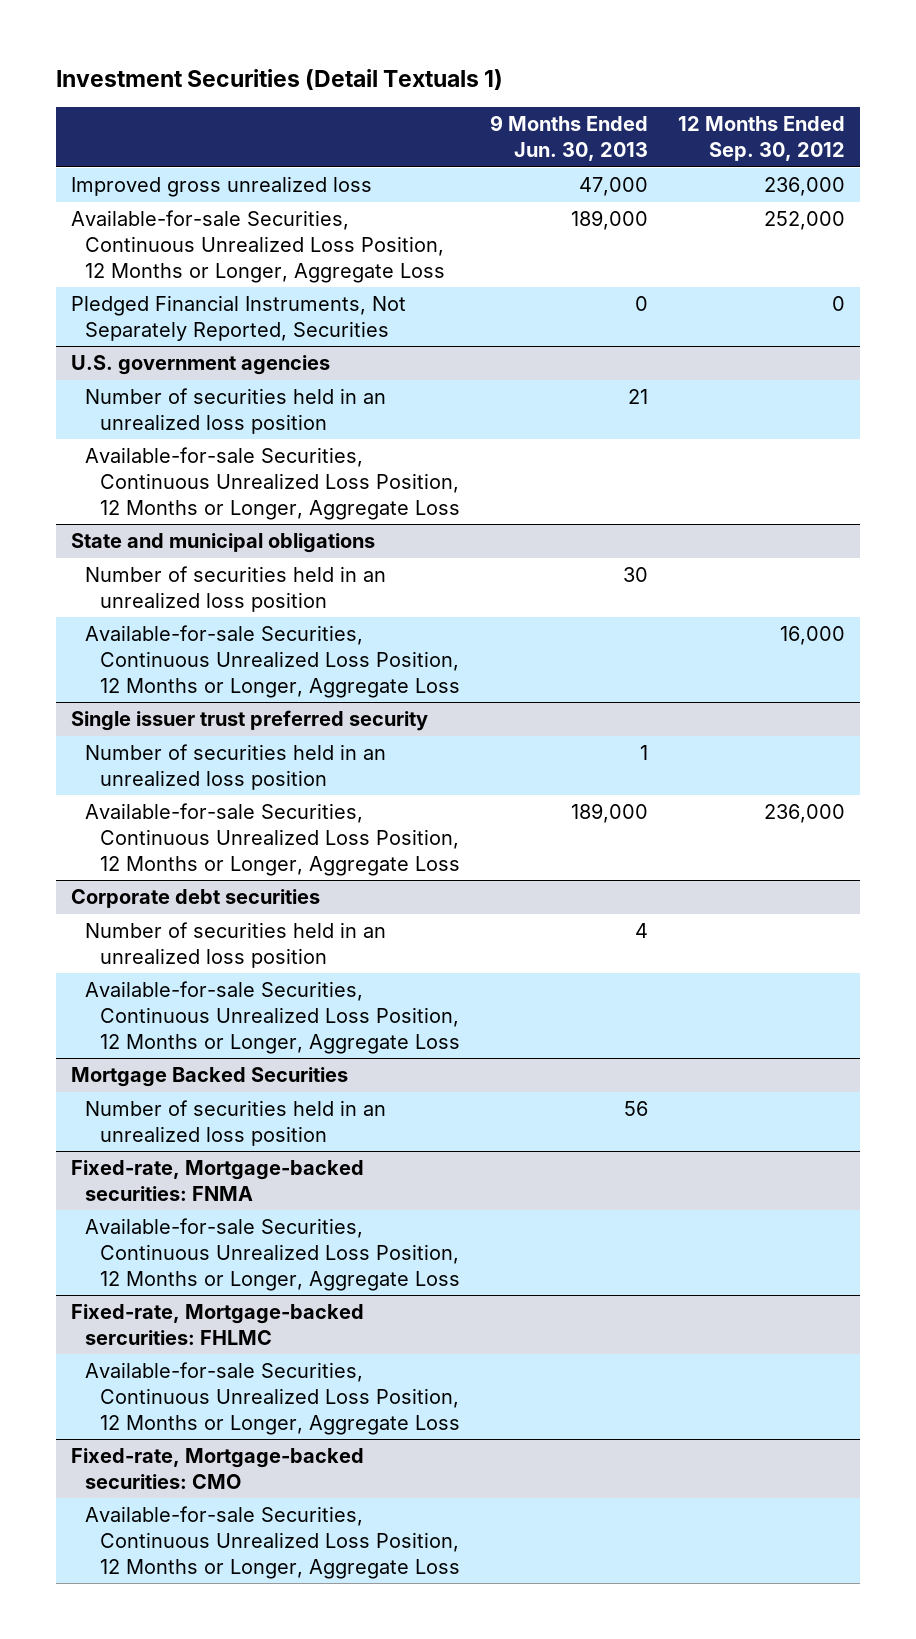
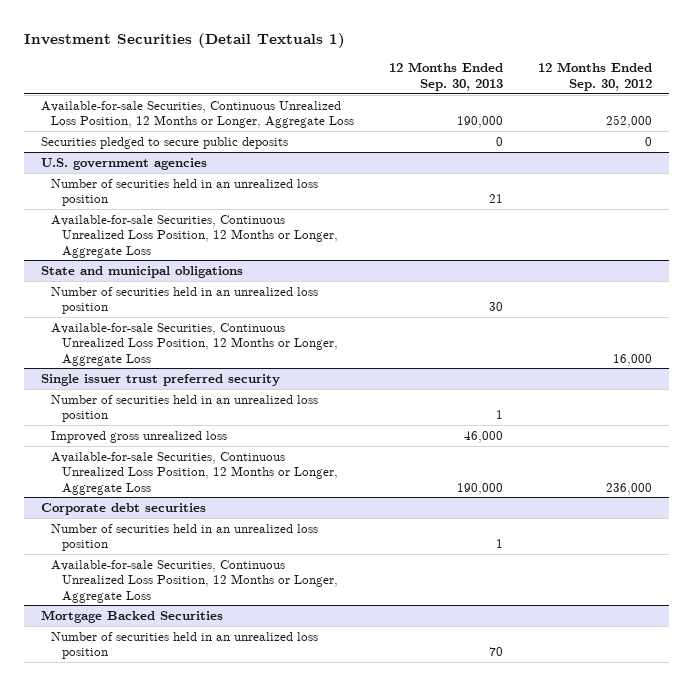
[489,115,648,162] 9 Months Ended Jun. 30, 2013 -> none
none -> [389,62,504,91] 12 Months Ended Sep. 30, 2013
[71,176,373,198] Improved gross unrealized loss -> none
[71,295,407,341] Pledged Financial Instruments, Not Separately Reported, Securities -> [41,136,289,149] Securities pledged to secure public deposits
none -> [51,430,228,443] Improved gross unrealized loss
[71,1160,365,1201] Fixed-rate, Mortgage-backed securities: FNMA -> none
[85,1218,460,1291] Available-for-sale Securities, Continuous Unrealized Loss Position, 12 Months or Longer, Aggregate Loss -> none
[71,1304,365,1345] Fixed-rate, Mortgage-backed sercurities: FHLMC -> none
[85,1362,460,1435] Available-for-sale Securities, Continuous Unrealized Loss Position, 12 Months or Longer, Aggregate Loss -> none
[71,1448,365,1489] Fixed-rate, Mortgage-backed securities: CMO -> none
[85,1506,460,1579] Available-for-sale Securities, Continuous Unrealized Loss Position, 12 Months or Longer, Aggregate Loss -> none

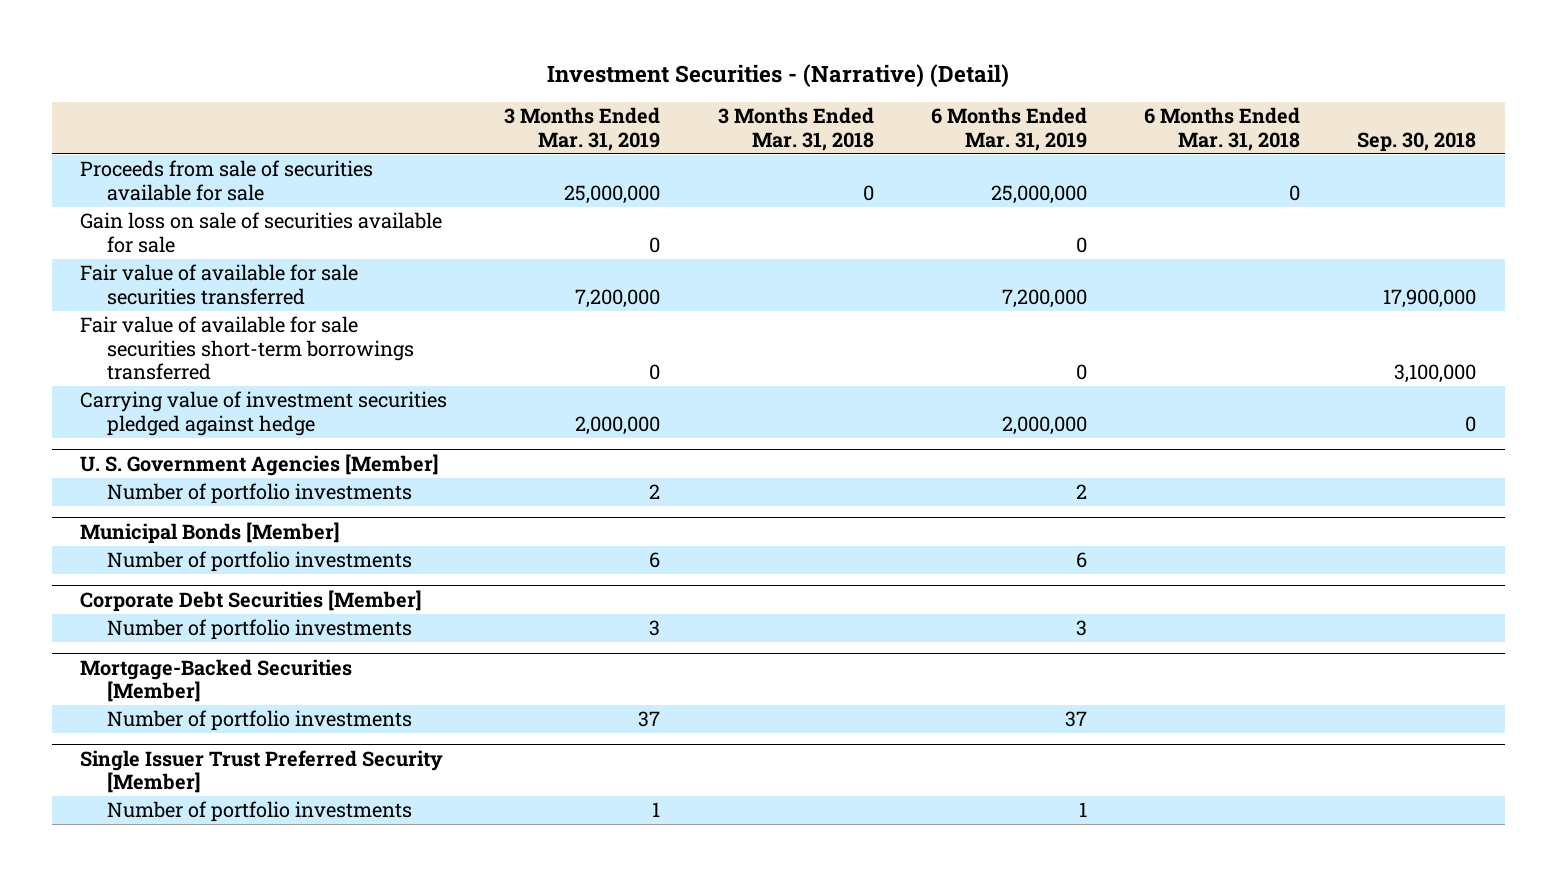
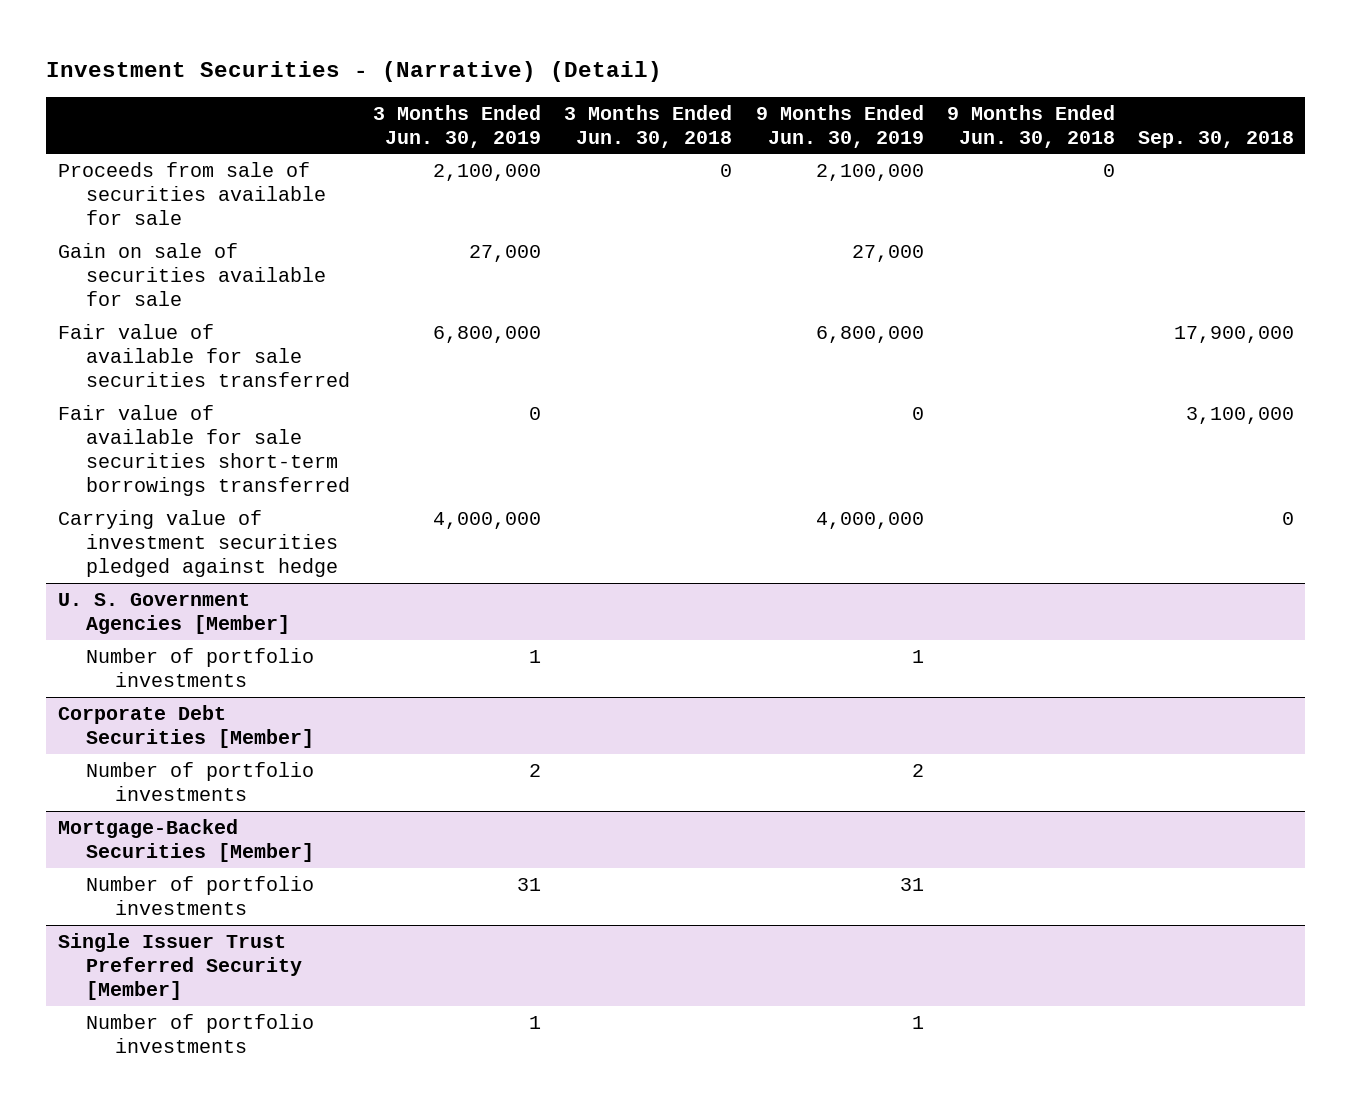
[504,107,661,151] 3 Months Ended Mar. 31, 2019 -> none
[717,107,874,151] 3 Months Ended Mar. 31, 2018 -> none
[930,107,1087,151] 6 Months Ended Mar. 31, 2019 -> none
[1143,107,1300,151] 6 Months Ended Mar. 31, 2018 -> none
none -> [373,104,542,148] 3 Months Ended Jun. 30, 2019
none -> [564,104,733,148] 3 Months Ended Jun. 30, 2018
none -> [755,104,924,148] 9 Months Ended Jun. 30, 2019
none -> [946,104,1115,148] 9 Months Ended Jun. 30, 2018
[80,212,443,253] Gain loss on sale of securities available for sale -> [57,242,327,306] Gain on sale of securities available for sale
[80,521,341,544] Municipal Bonds [Member] -> none
[106,551,412,573] Number of portfolio investments -> none

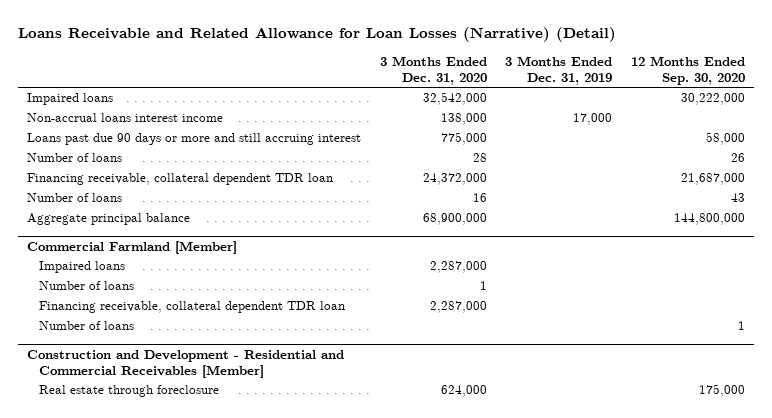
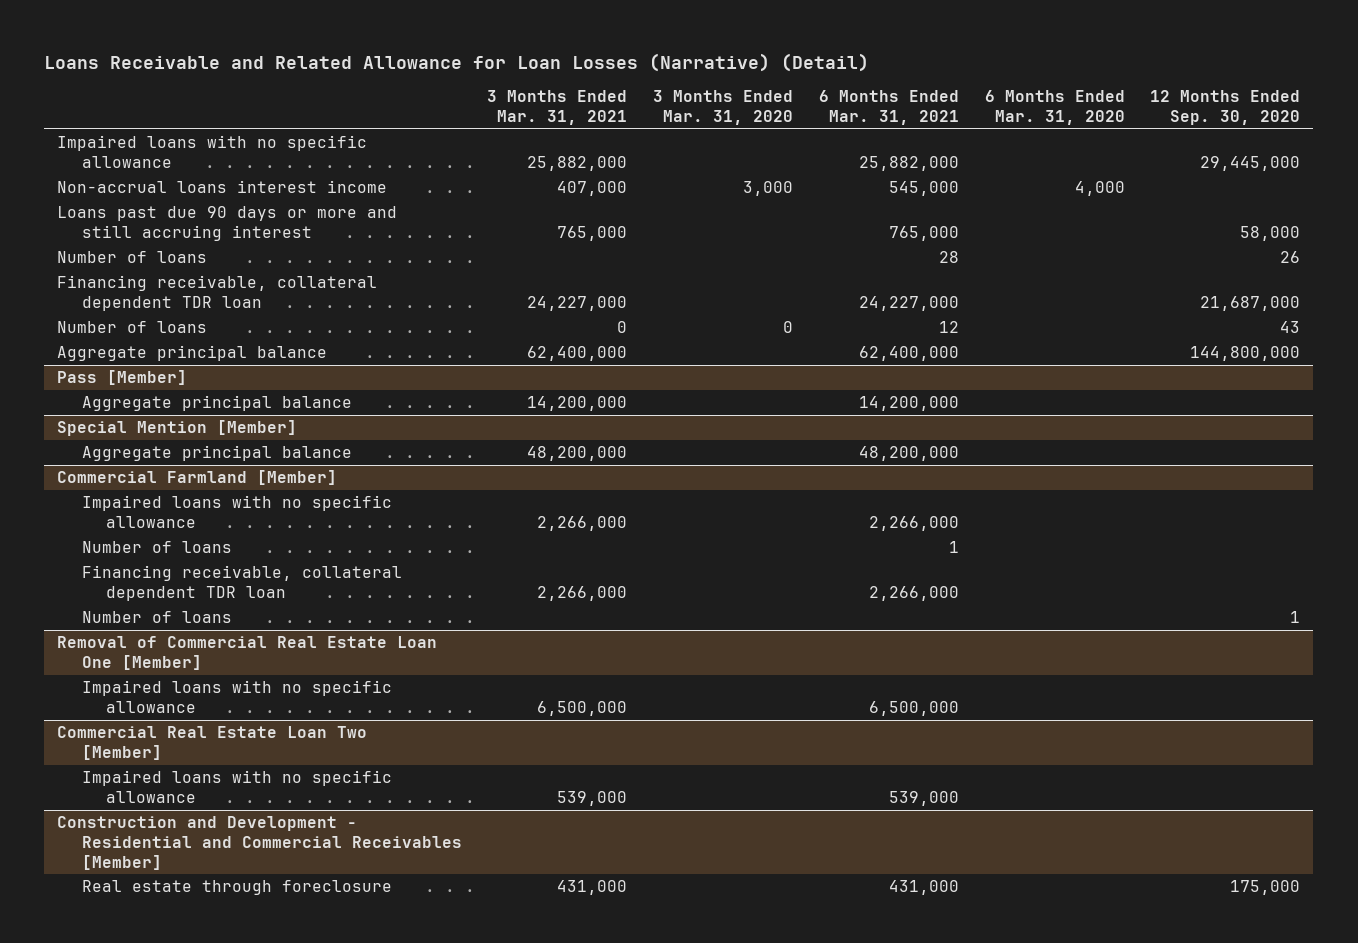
[379,55,487,85] 3 Months Ended Dec. 31, 2020 -> none
[505,55,613,85] 3 Months Ended Dec. 31, 2019 -> none
none -> [487,90,628,126] 3 Months Ended Mar. 31, 2021
none -> [653,90,794,126] 3 Months Ended Mar. 31, 2020
none -> [818,90,959,126] 6 Months Ended Mar. 31, 2021
none -> [984,90,1125,126] 6 Months Ended Mar. 31, 2020
[26,93,113,106] Impaired loans -> none
none -> [57,135,368,168] Impaired loans with no specific allowance
none -> [57,370,188,386] Pass [Member]
none -> [81,395,352,412] Aggregate principal balance
none -> [57,420,298,437] Special Mention [Member]
none -> [81,445,352,462] Aggregate principal balance
[38,261,125,274] Impaired loans -> none
none -> [81,495,392,528] Impaired loans with no specific allowance
none -> [57,636,438,670] Removal of Commercial Real Estate Loan One [Member]
none -> [81,680,392,713] Impaired loans with no specific allowance
none -> [57,726,368,760] Commercial Real Estate Loan Two [Member]
none -> [81,770,392,803] Impaired loans with no specific allowance

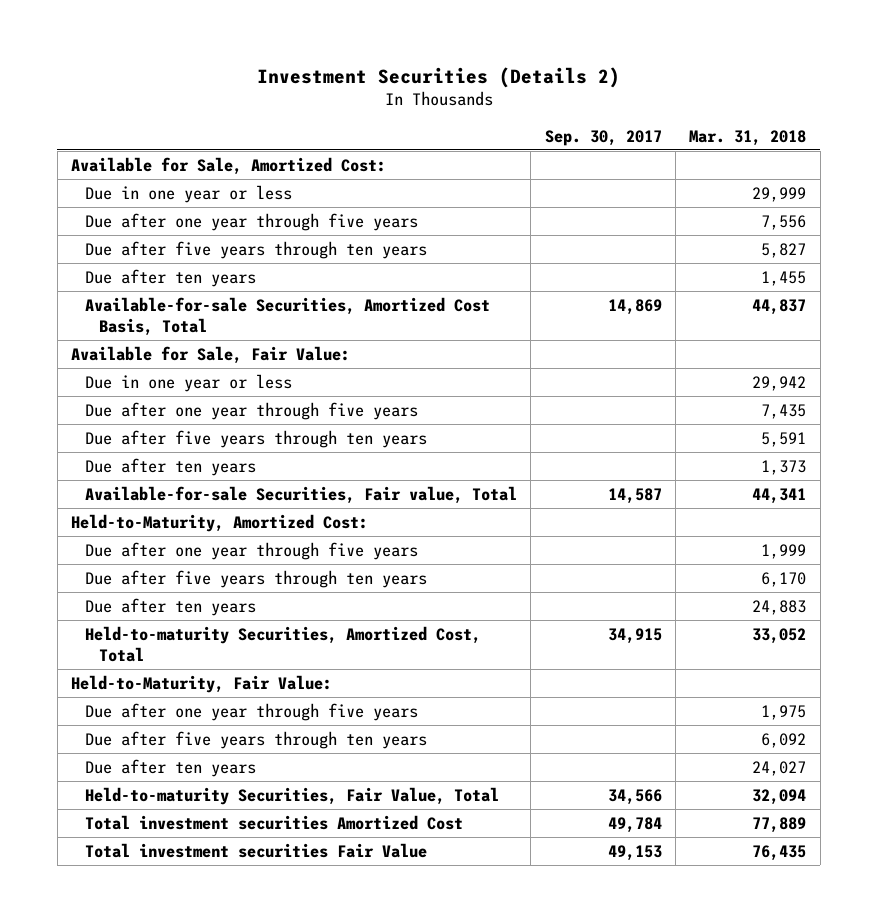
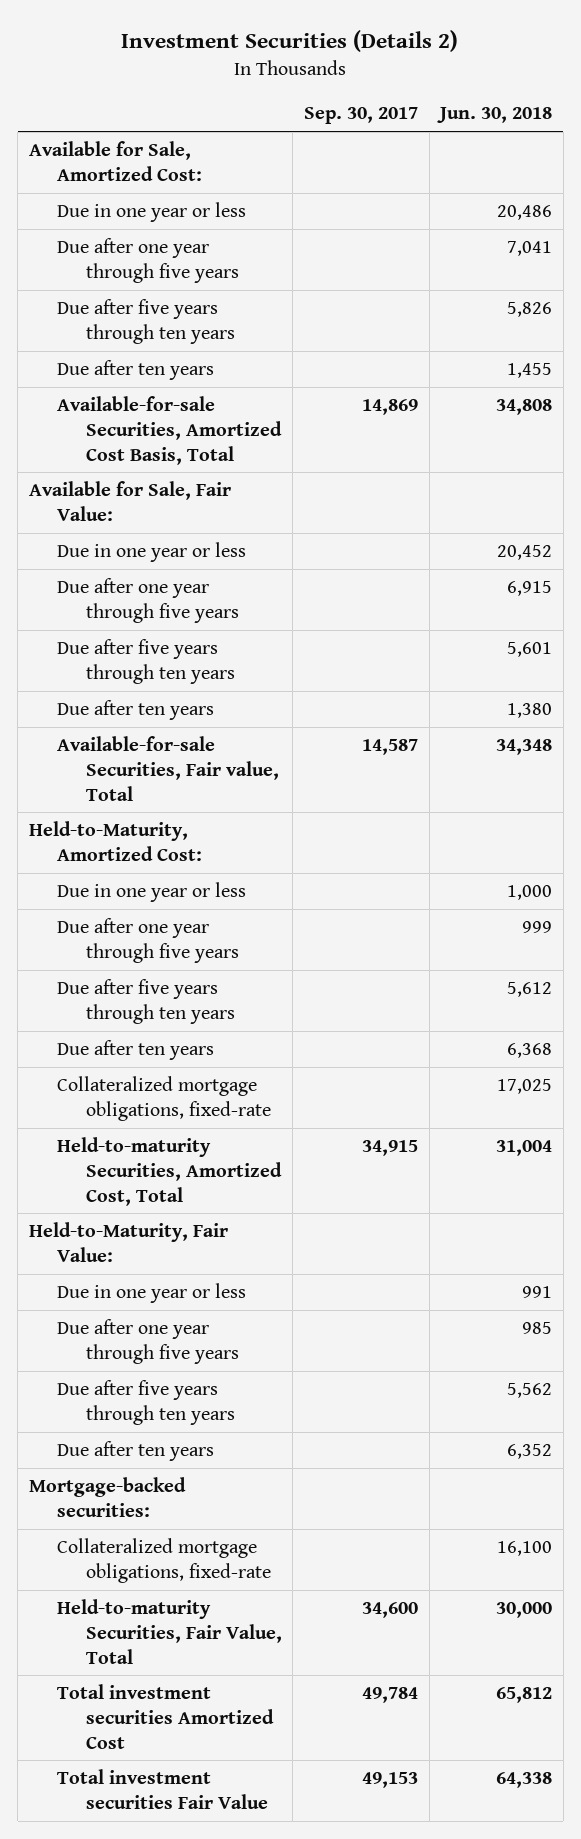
[689,129,807,146] Mar. 31, 2018 -> none
none -> [437,107,553,124] Jun. 30, 2018
none -> [57,882,247,903] Due in one year or less
none -> [57,1076,271,1121] Collateralized mortgage obligations, fixed-rate
none -> [57,1283,247,1304] Due in one year or less
none -> [28,1477,186,1517] Mortgage-backed securities:
none -> [57,1538,271,1583] Collateralized mortgage obligations, fixed-rate
[607,788,662,805] 34,566 -> [362,1602,419,1619] 34,600

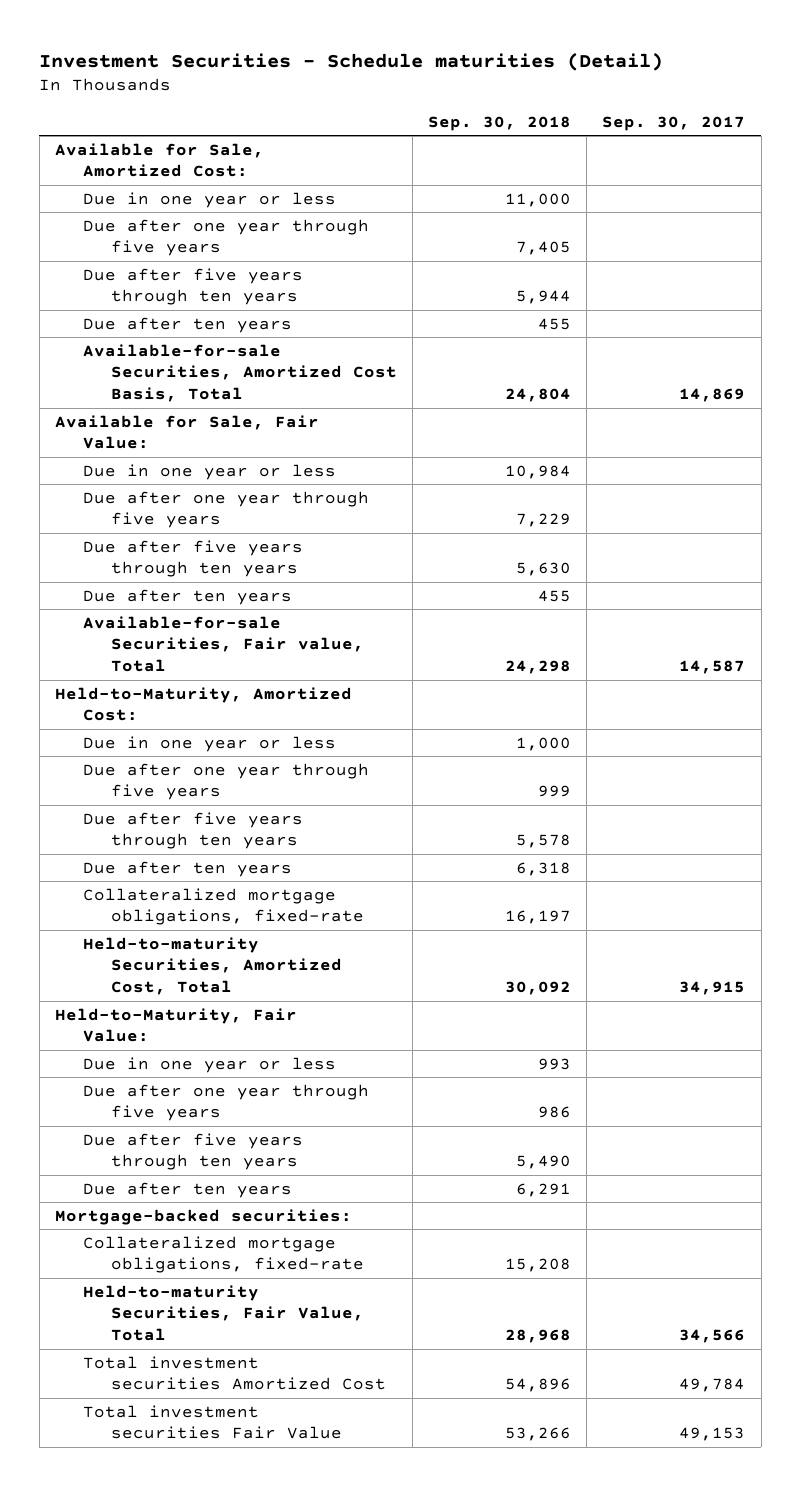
[121,30,459,53] Investment Securities (Details 2) -> [39,52,664,71] Investment Securities - Schedule maturities (Detail)
[437,107,553,124] Jun. 30, 2018 -> none
none -> [428,115,572,131] Sep. 30, 2018
[362,1602,419,1619] 34,600 -> [679,1329,746,1344] 34,566

